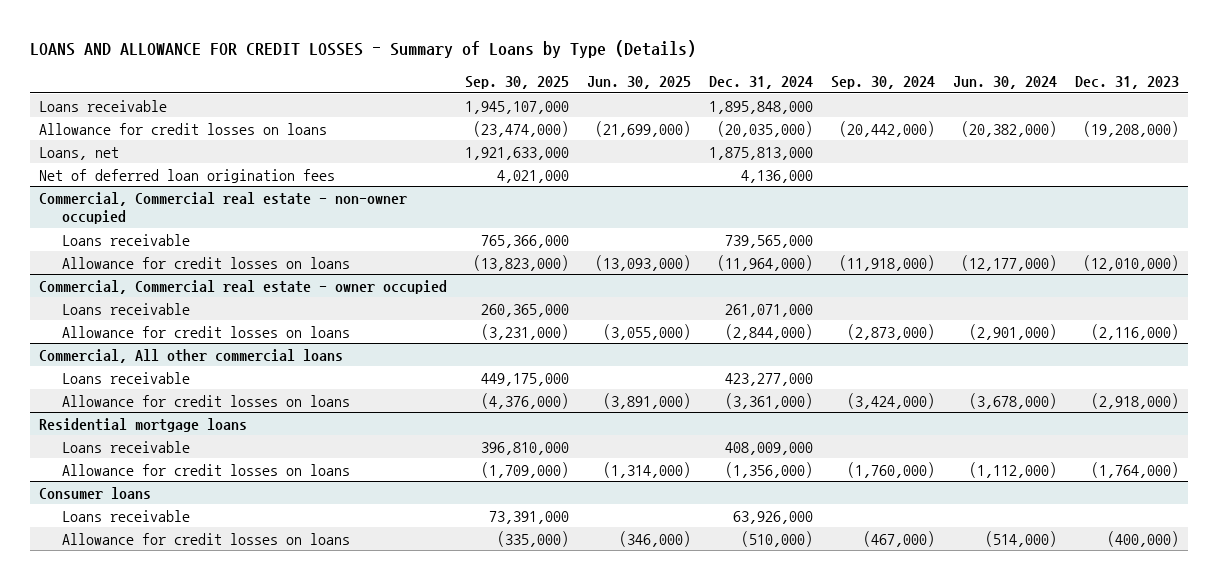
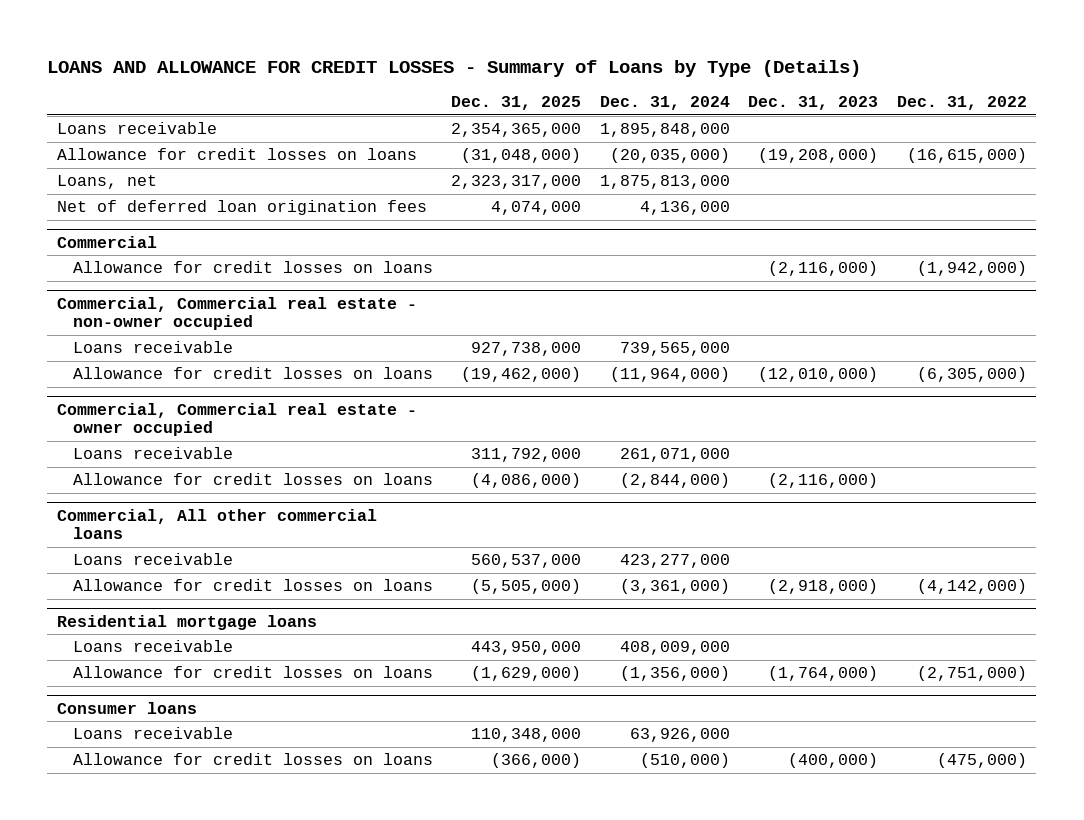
[465,75,570,89] Sep. 30, 2025 -> none
[587,75,692,89] Jun. 30, 2025 -> none
[830,75,935,89] Sep. 30, 2024 -> none
[952,75,1057,89] Jun. 30, 2024 -> none
none -> [451,96,582,111] Dec. 31, 2025
none -> [896,96,1027,111] Dec. 31, 2022
none -> [56,235,157,248] Commercial
none -> [72,261,433,274] Allowance for credit losses on loans

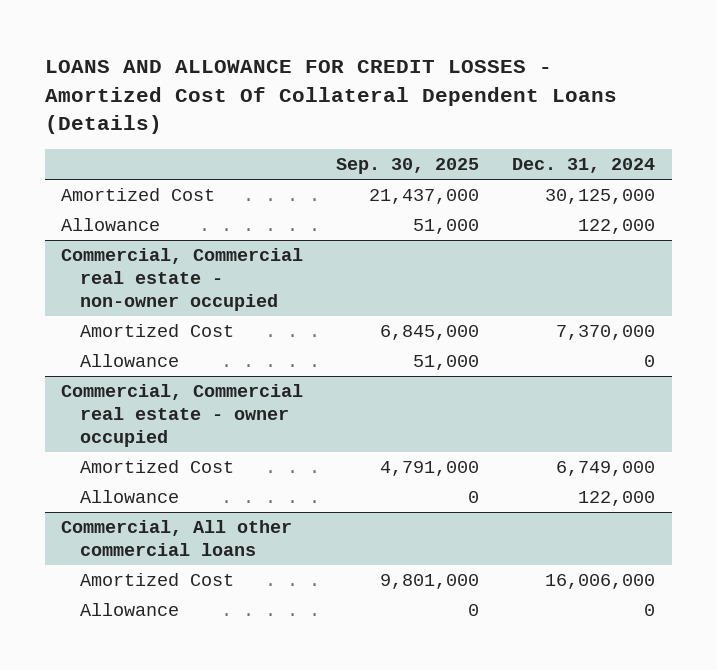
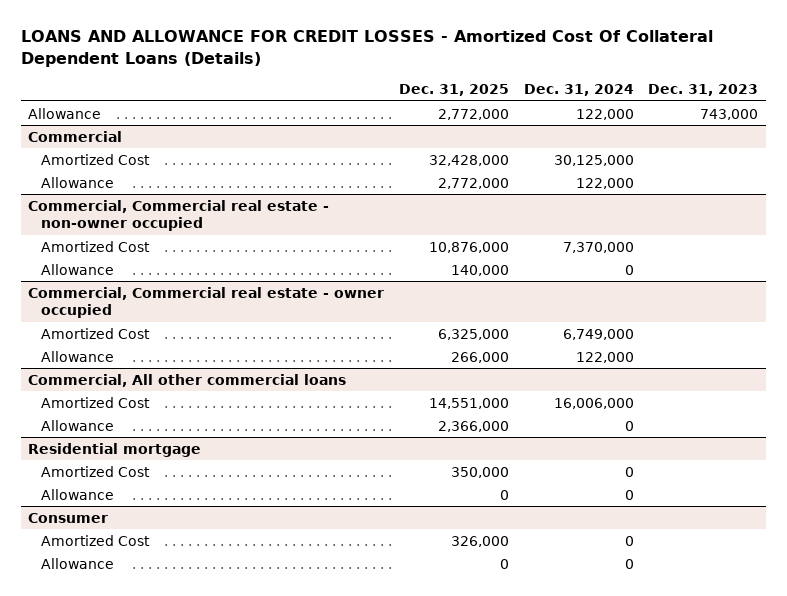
[336,157,480,174] Sep. 30, 2025 -> none
none -> [399,84,510,97] Dec. 31, 2025
none -> [648,84,759,97] Dec. 31, 2023
none -> [28,107,102,119] Allowance
none -> [28,130,123,142] Commercial
none -> [28,442,202,457] Residential mortgage
none -> [41,465,151,477] Amortized Cost
none -> [41,488,115,500] Allowance
none -> [28,512,109,523] Consumer
none -> [41,534,151,546] Amortized Cost
none -> [41,557,115,569] Allowance

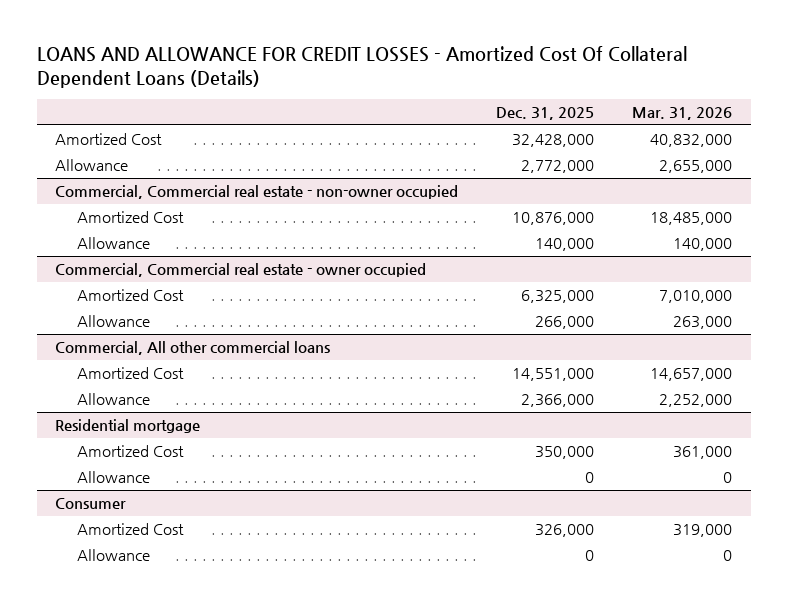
[523,84,634,97] Dec. 31, 2024 -> none
[648,84,759,97] Dec. 31, 2023 -> none
none -> [631,107,732,121] Mar. 31, 2026
[28,107,102,119] Allowance -> none
[28,130,123,142] Commercial -> none

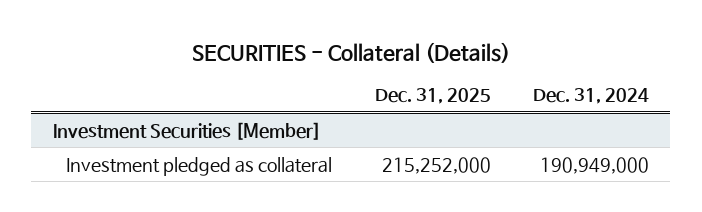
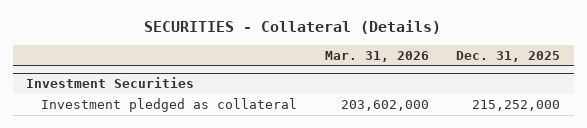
[533,88,650,105] Dec. 31, 2024 -> none
none -> [324,50,429,62] Mar. 31, 2026
[52,121,321,140] Investment Securities [Member] -> [26,77,195,89] Investment Securities

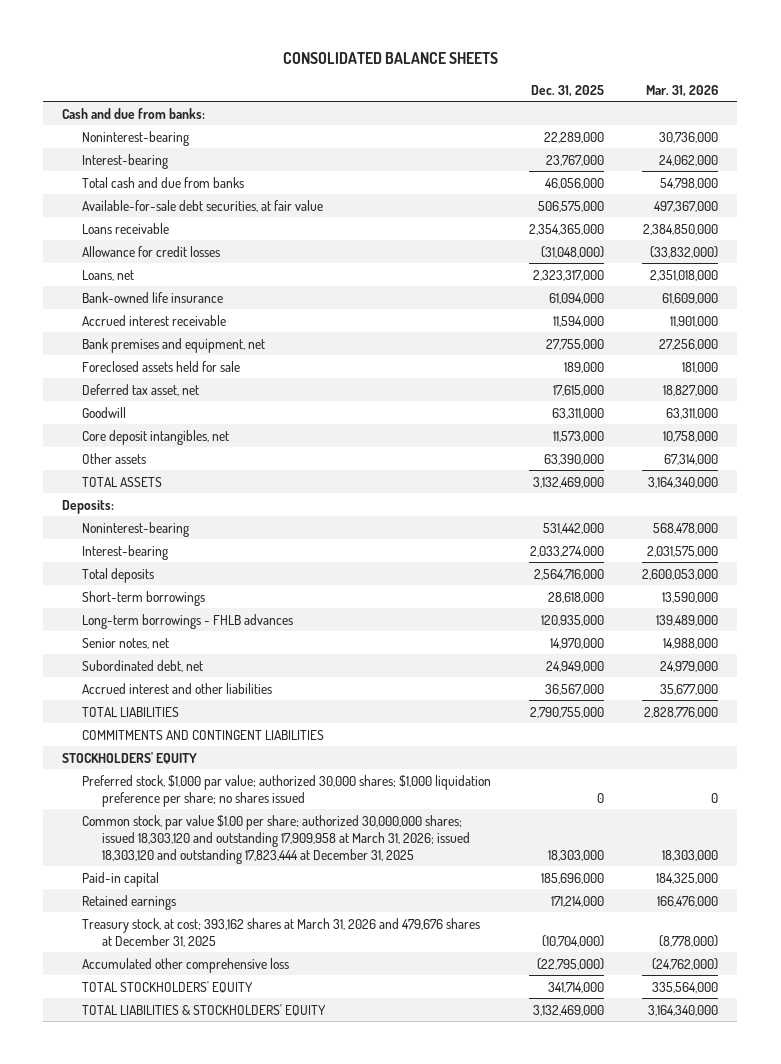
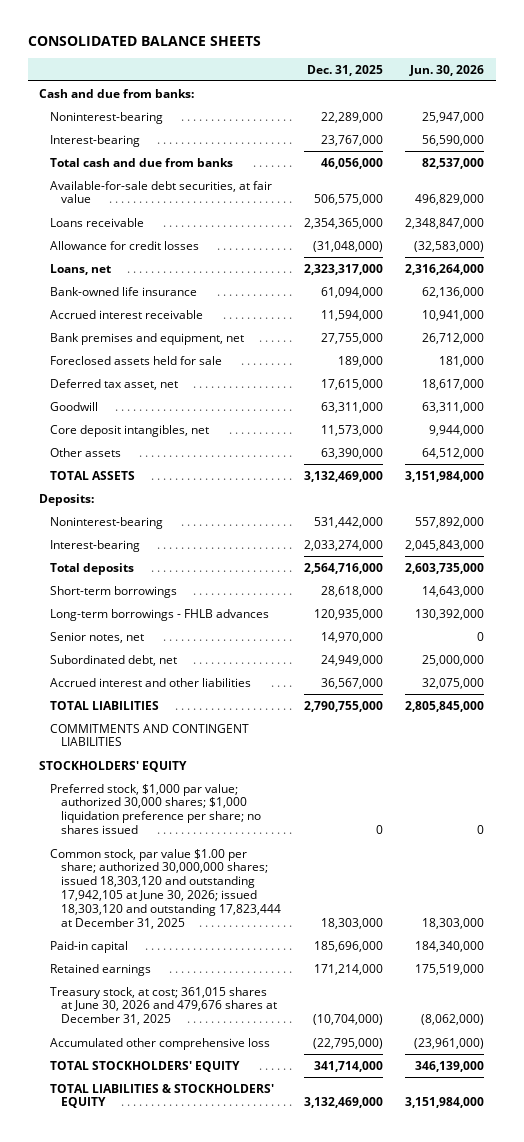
[646,84,719,97] Mar. 31, 2026 -> none
none -> [409,64,485,76] Jun. 30, 2026
[81,814,470,864] Common stock, par value $1.00 per share; authorized 30,000,000 shares; issued 18,303,120 and outstanding 17,909,958 at March 31, 2026; issued 18,303,120 and outstanding 17,823,444 at December 31, 2025 -> [50,848,282,930] Common stock, par value $1.00 per share; authorized 30,000,000 shares; issued 18,303,120 and outstanding 17,942,105 at June 30, 2026; issued 18,303,120 and outstanding 17,823,444 at December 31, 2025
[81,917,480,947] Treasury stock, at cost; 393,162 shares at March 31, 2026 and 479,676 shares at December 31, 2025 -> [50,986,278,1026] Treasury stock, at cost; 361,015 shares at June 30, 2026 and 479,676 shares at December 31, 2025

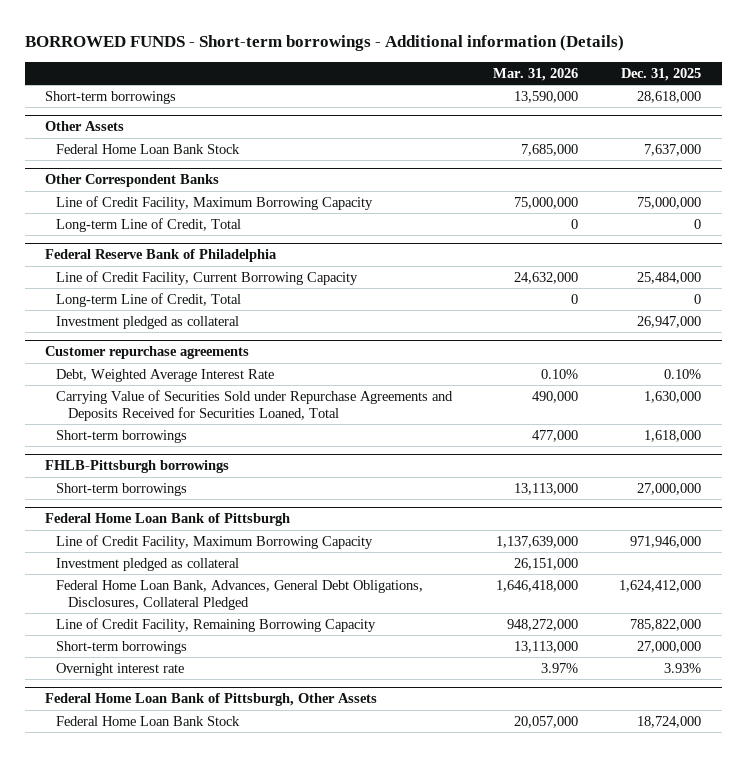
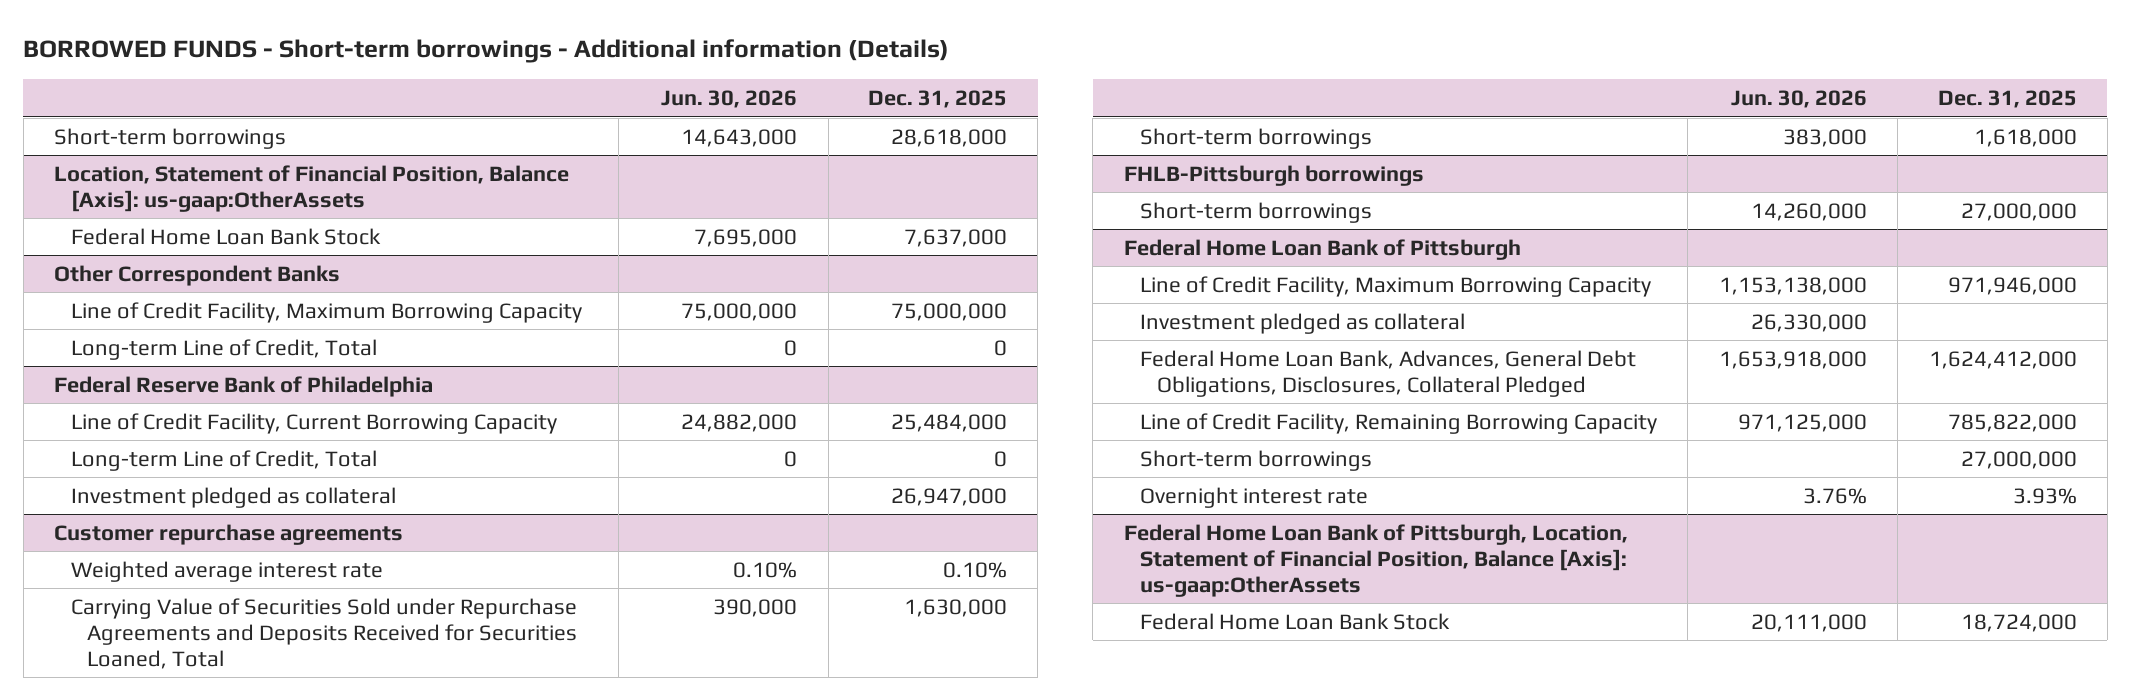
[493,67,579,81] Mar. 31, 2026 -> none
none -> [661,90,798,109] Jun. 30, 2026
[45,121,125,132] Other Assets -> none
none -> [54,164,570,212] Location, Statement of Financial Position, Balance [Axis]: us-gaap:OtherAssets
[56,368,275,382] Debt, Weighted Average Interest Rate -> [70,560,383,582] Weighted average interest rate
[45,693,378,707] Federal Home Loan Bank of Pittsburgh, Other Assets -> none
none -> [1123,523,1628,597] Federal Home Loan Bank of Pittsburgh, Location, Statement of Financial Position, Balance [Axis]: us-gaap:OtherAssets

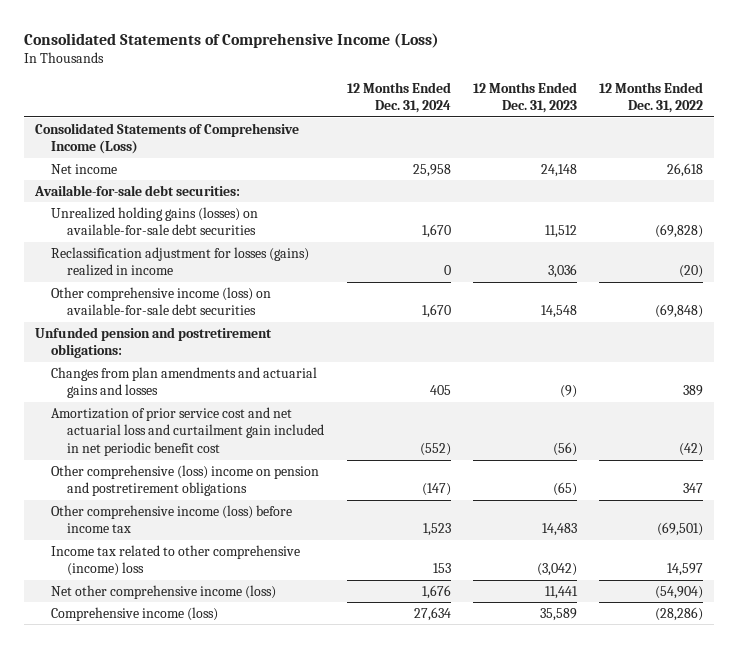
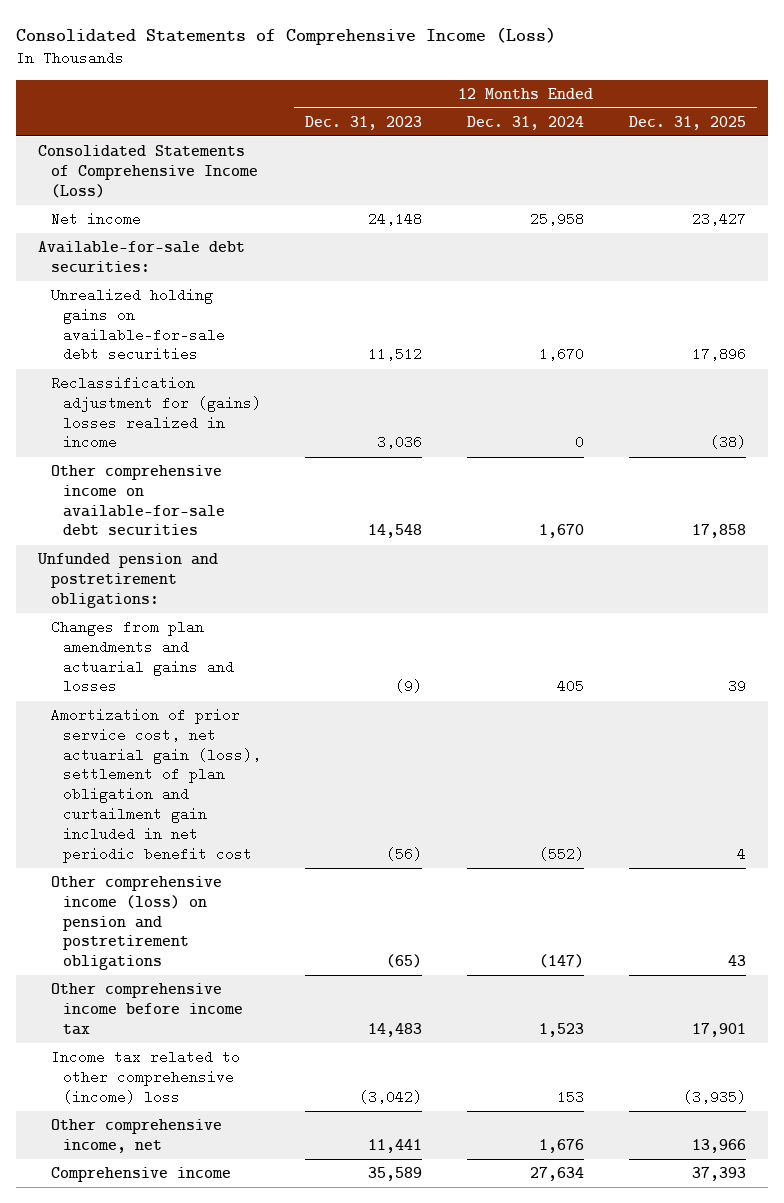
[598,81,703,114] 12 Months Ended Dec. 31, 2022 -> none
none -> [628,115,746,130] Dec. 31, 2025
[51,206,259,236] Unrealized holding gains (losses) on available-for-sale debt securities -> [50,287,225,362] Unrealized holding gains on available-for-sale debt securities
[51,246,310,277] Reclassification adjustment for losses (gains) realized in income -> [50,375,261,450] Reclassification adjustment for (gains) losses realized in income
[51,286,272,316] Other comprehensive income (loss) on available-for-sale debt securities -> [50,464,225,536] Other comprehensive income on available-for-sale debt securities
[51,406,325,457] Amortization of prior service cost and net actuarial loss and curtailment gain included in net periodic benefit cost -> [50,707,261,863] Amortization of prior service cost, net actuarial gain (loss), settlement of plan obligation and curtailment gain included in net periodic benefit cost
[51,464,320,497] Other comprehensive (loss) income on pension and postretirement obligations -> [50,875,222,971] Other comprehensive income (loss) on pension and postretirement obligations
[51,504,293,534] Other comprehensive income (loss) before income tax -> [50,982,243,1035] Other comprehensive income before income tax
[51,584,277,599] Net other comprehensive income (loss) -> [50,1118,222,1153] Other comprehensive income, net
[51,606,219,621] Comprehensive income (loss) -> [50,1166,231,1182] Comprehensive income

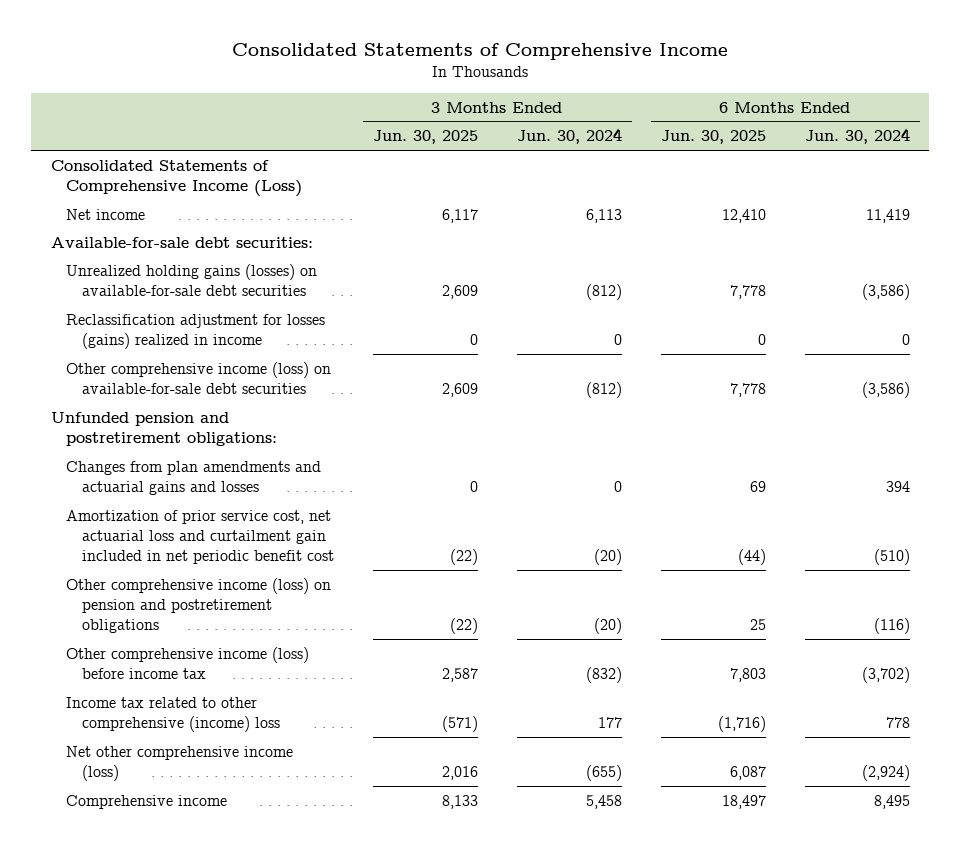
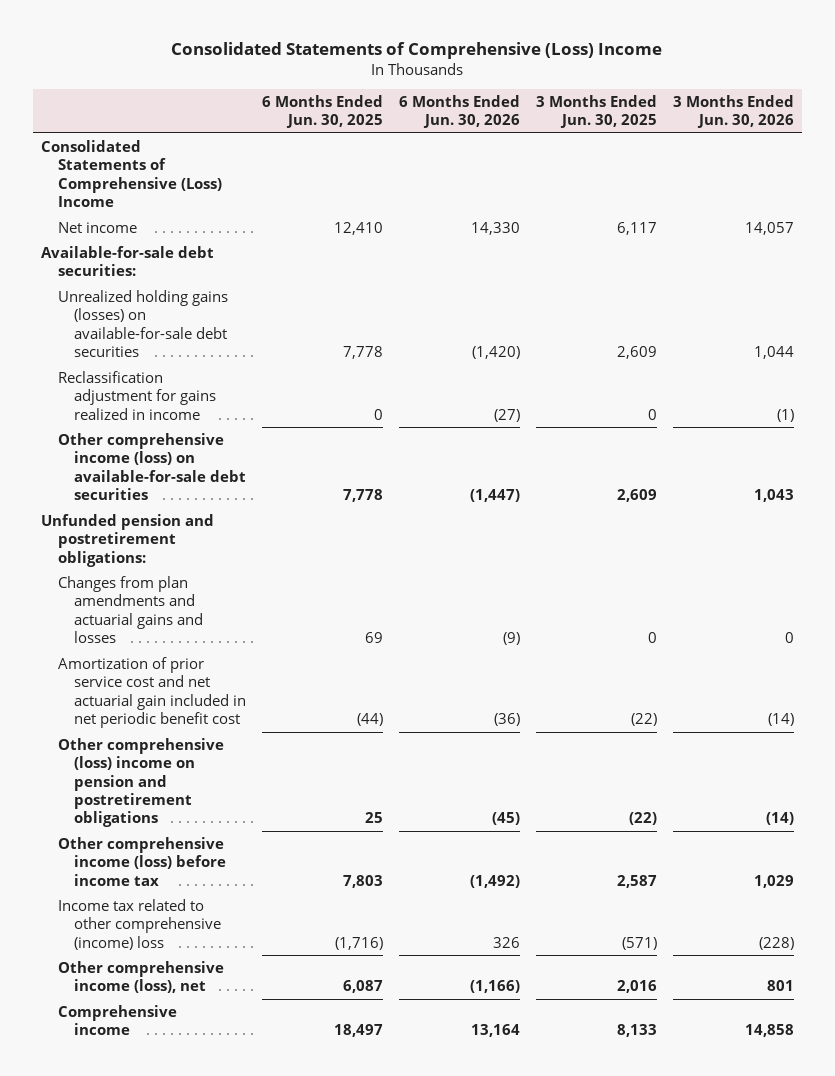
[232,42,729,60] Consolidated Statements of Comprehensive Income -> [171,42,663,60] Consolidated Statements of Comprehensive (Loss) Income
[516,128,622,145] Jun. 30, 2024 -> none
[804,128,910,145] Jun. 30, 2024 -> none
none -> [399,94,521,129] 6 Months Ended Jun. 30, 2026
none -> [673,94,795,129] 3 Months Ended Jun. 30, 2026
[50,159,303,197] Consolidated Statements of Comprehensive Income (Loss) -> [40,139,222,208] Consolidated Statements of Comprehensive (Loss) Income
[66,313,326,349] Reclassification adjustment for losses (gains) realized in income -> [57,370,217,420] Reclassification adjustment for gains realized in income
[66,509,334,565] Amortization of prior service cost, net actuarial loss and curtailment gain included in net periodic benefit cost -> [57,656,247,729] Amortization of prior service cost and net actuarial gain included in net periodic benefit cost
[66,577,332,634] Other comprehensive income (loss) on pension and postretirement obligations -> [57,737,224,828] Other comprehensive (loss) income on pension and postretirement obligations
[66,745,294,781] Net other comprehensive income (loss) -> [57,960,224,994] Other comprehensive income (loss), net

